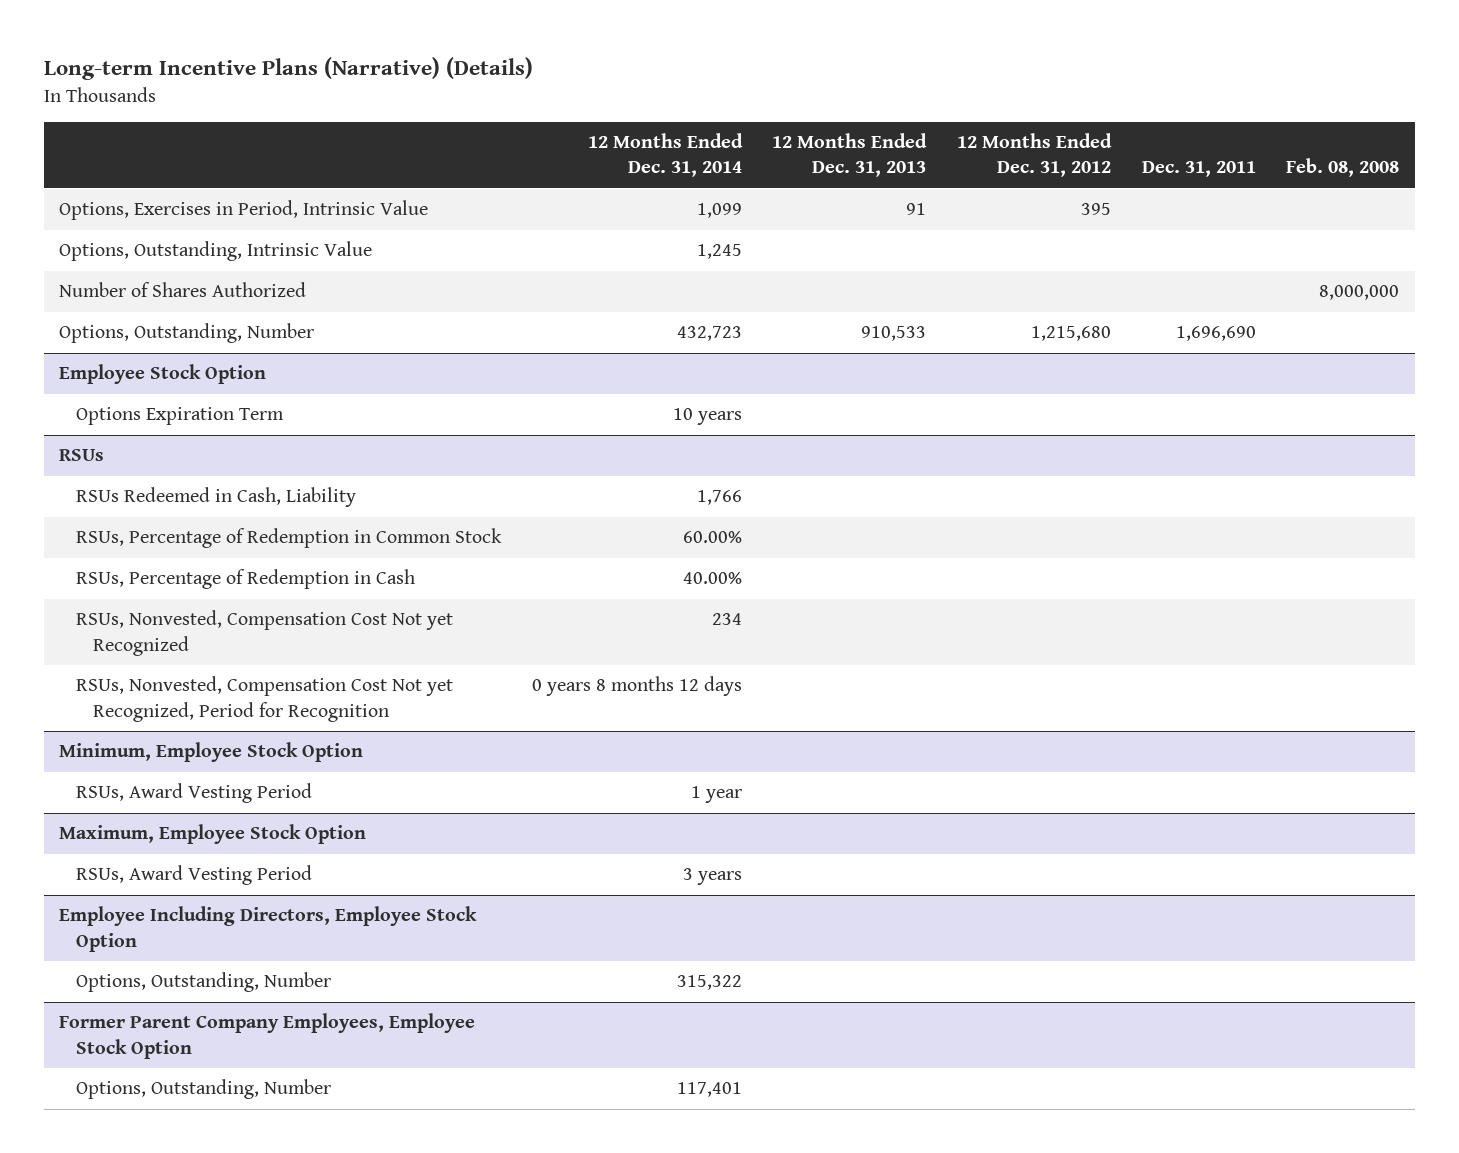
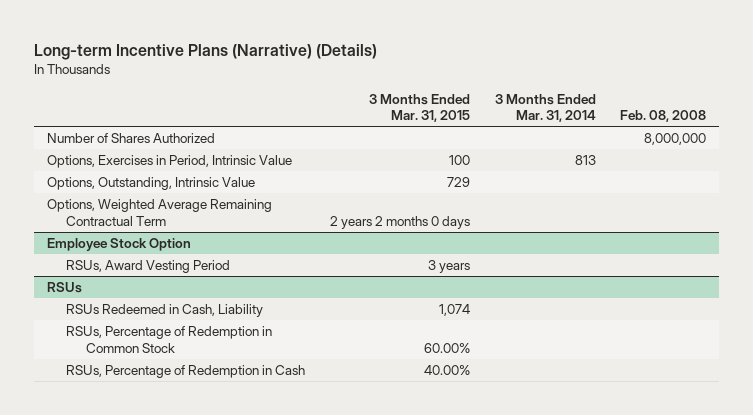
[587,132,743,178] 12 Months Ended Dec. 31, 2014 -> none
[772,132,928,178] 12 Months Ended Dec. 31, 2013 -> none
[957,132,1113,178] 12 Months Ended Dec. 31, 2012 -> none
[1141,161,1256,178] Dec. 31, 2011 -> none
none -> [369,93,471,123] 3 Months Ended Mar. 31, 2015
none -> [494,93,596,123] 3 Months Ended Mar. 31, 2014
[59,282,307,298] Number of Shares Authorized -> [46,133,215,144] Number of Shares Authorized
[59,323,315,344] Options, Outstanding, Number -> none
none -> [46,199,272,226] Options, Weighted Average Remaining Contractual Term
[76,407,285,426] Options Expiration Term -> none
none -> [66,260,231,274] RSUs, Award Vesting Period
[76,610,454,656] RSUs, Nonvested, Compensation Cost Not yet Recognized -> none
[76,676,454,722] RSUs, Nonvested, Compensation Cost Not yet Recognized, Period for Recognition -> none
[59,742,364,763] Minimum, Employee Stock Option -> none
[76,783,313,804] RSUs, Award Vesting Period -> none
[59,824,367,845] Maximum, Employee Stock Option -> none
[76,865,313,886] RSUs, Award Vesting Period -> none
[59,906,478,952] Employee Including Directors, Employee Stock Option -> none
[76,972,332,993] Options, Outstanding, Number -> none
[59,1013,476,1059] Former Parent Company Employees, Employee Stock Option -> none
[76,1079,332,1100] Options, Outstanding, Number -> none

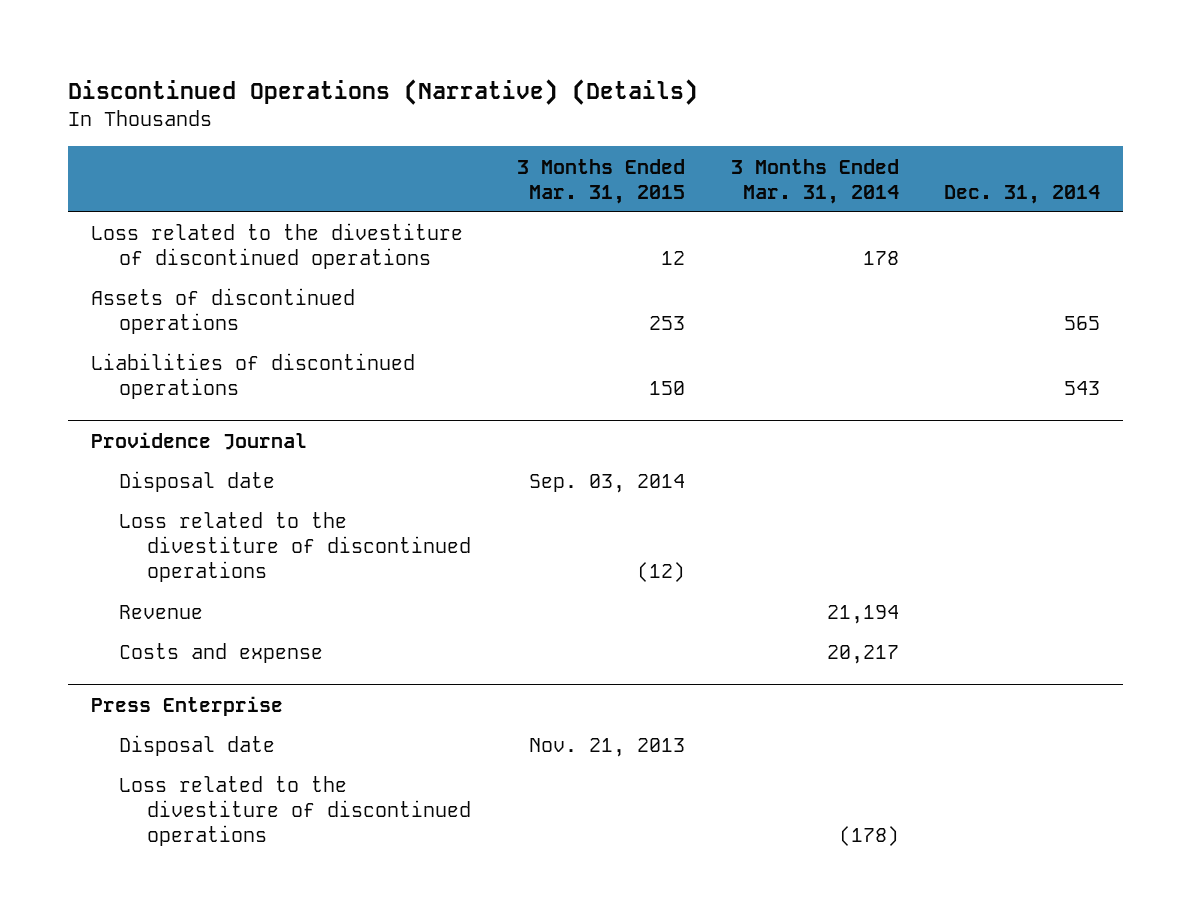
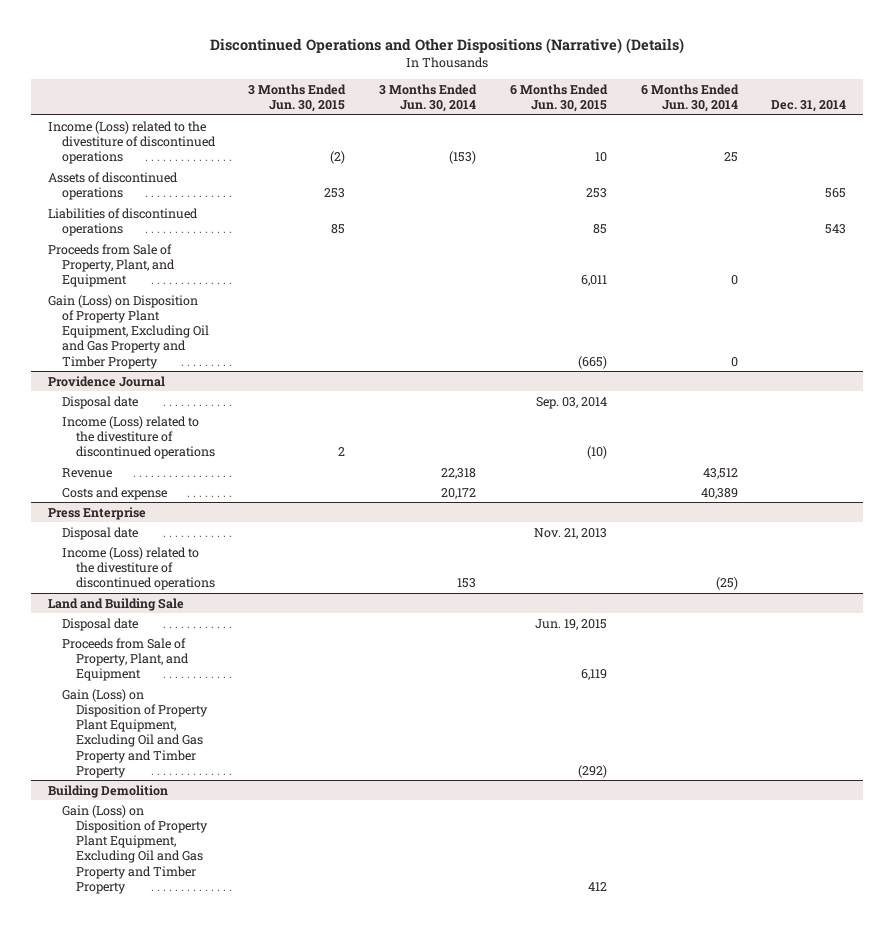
[68,79,699,106] Discontinued Operations (Narrative) (Details) -> [210,38,685,55] Discontinued Operations and Other Dispositions (Narrative) (Details)
[516,158,685,204] 3 Months Ended Mar. 31, 2015 -> none
[730,158,899,204] 3 Months Ended Mar. 31, 2014 -> none
none -> [248,83,347,113] 3 Months Ended Jun. 30, 2015
none -> [379,83,478,113] 3 Months Ended Jun. 30, 2014
none -> [509,83,608,113] 6 Months Ended Jun. 30, 2015
none -> [640,83,739,113] 6 Months Ended Jun. 30, 2014
[90,223,463,270] Loss related to the divestiture of discontinued operations -> [47,120,216,165] Income (Loss) related to the divestiture of discontinued operations
none -> [47,243,175,288] Proceeds from Sale of Property, Plant, and Equipment
none -> [47,294,209,369] Gain (Loss) on Disposition of Property Plant Equipment, Excluding Oil and Gas Property and Timber Property
[118,512,471,583] Loss related to the divestiture of discontinued operations -> [61,415,215,460] Income (Loss) related to the divestiture of discontinued operations
[118,776,471,847] Loss related to the divestiture of discontinued operations -> [61,546,215,591] Income (Loss) related to the divestiture of discontinued operations
none -> [47,597,184,611] Land and Building Sale
none -> [61,617,138,631] Disposal date
none -> [61,637,189,682] Proceeds from Sale of Property, Plant, and Equipment
none -> [61,688,208,778] Gain (Loss) on Disposition of Property Plant Equipment, Excluding Oil and Gas Property and Timber Property
none -> [47,784,168,798] Building Demolition
none -> [61,804,208,894] Gain (Loss) on Disposition of Property Plant Equipment, Excluding Oil and Gas Property and Timber Property

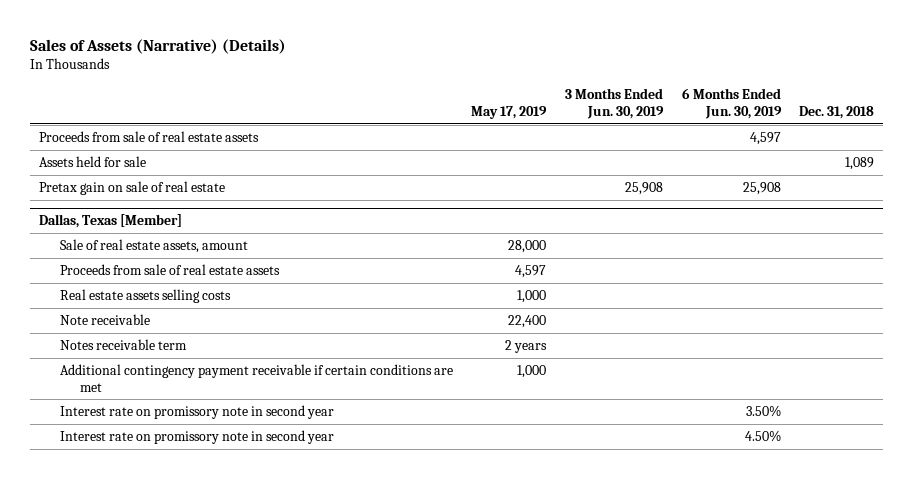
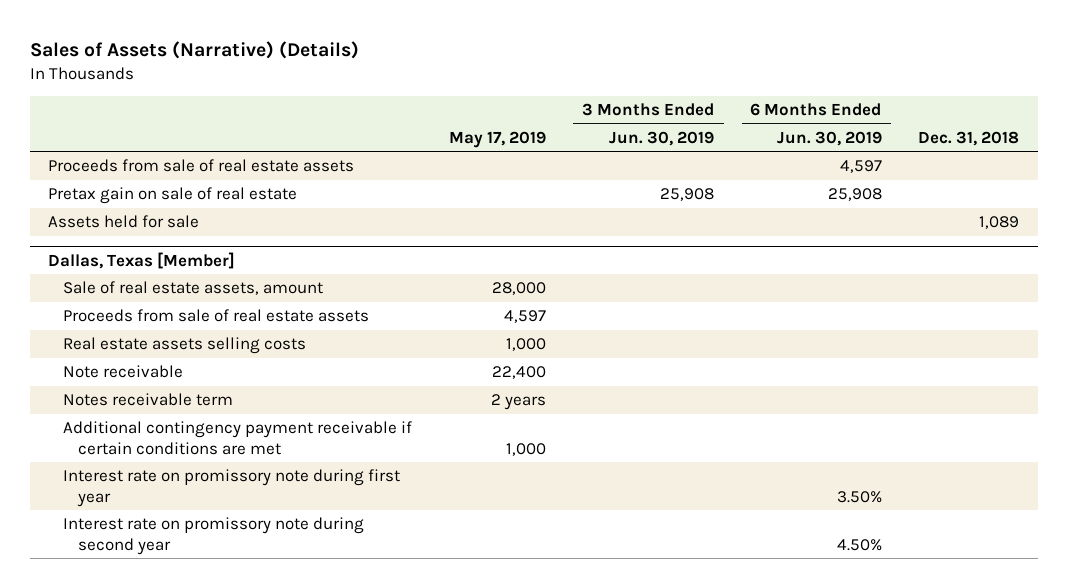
[39,155,147,167] Assets held for sale -> [48,215,200,229] Assets held for sale
[59,404,334,419] Interest rate on promissory note in second year -> [63,469,401,507] Interest rate on promissory note during first year
[59,429,334,444] Interest rate on promissory note in second year -> [63,517,365,555] Interest rate on promissory note during second year

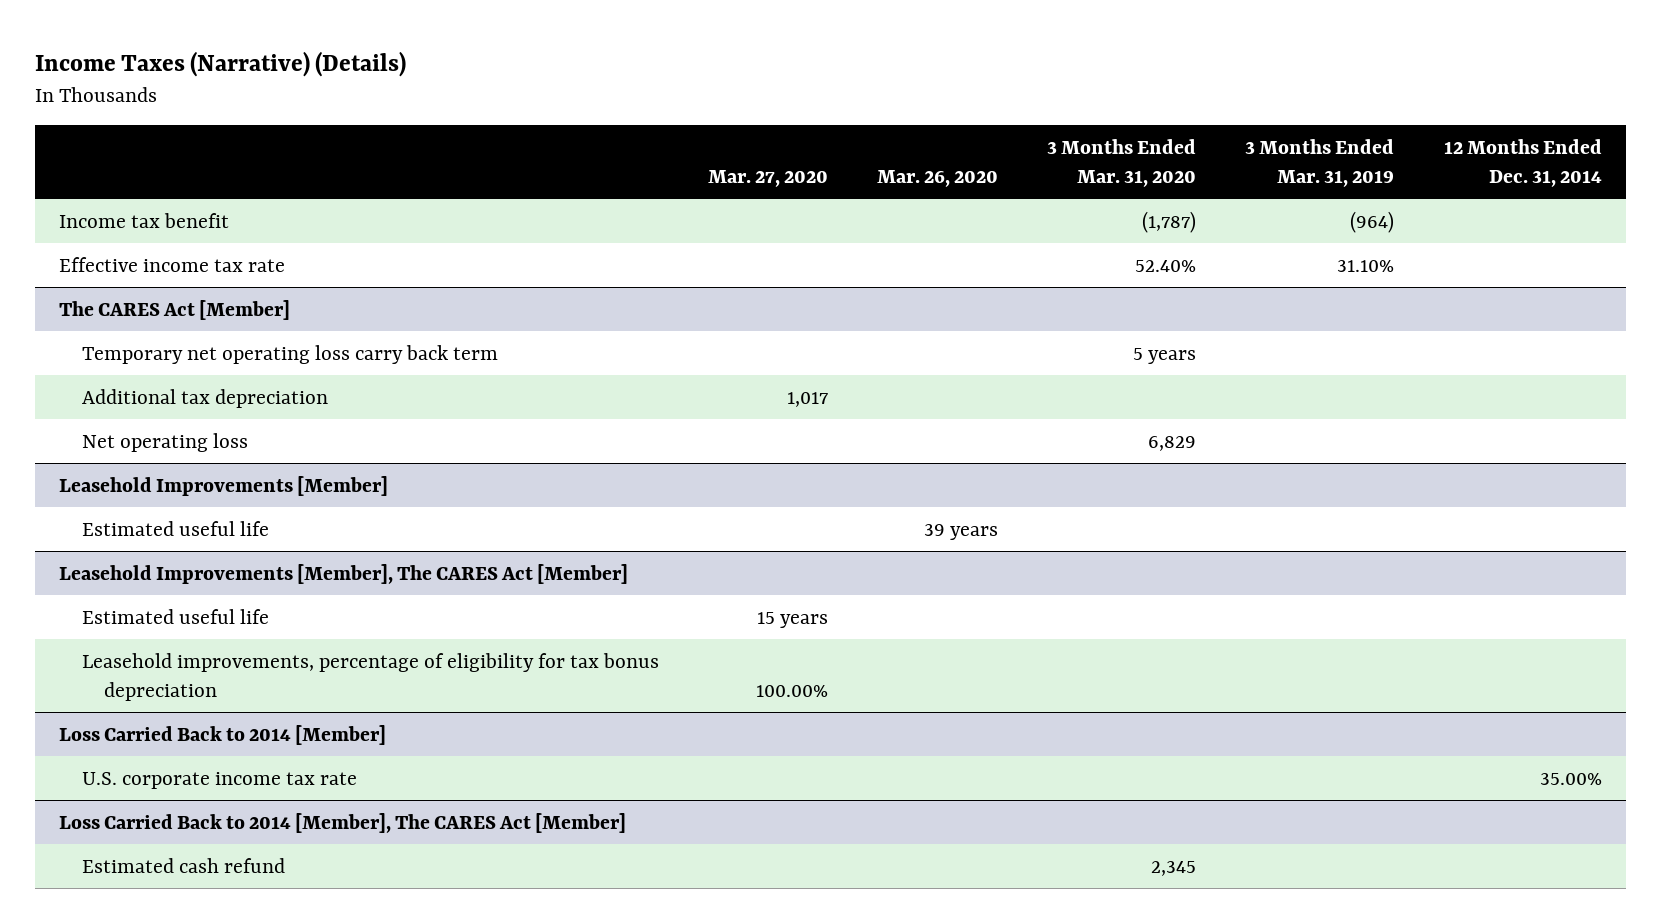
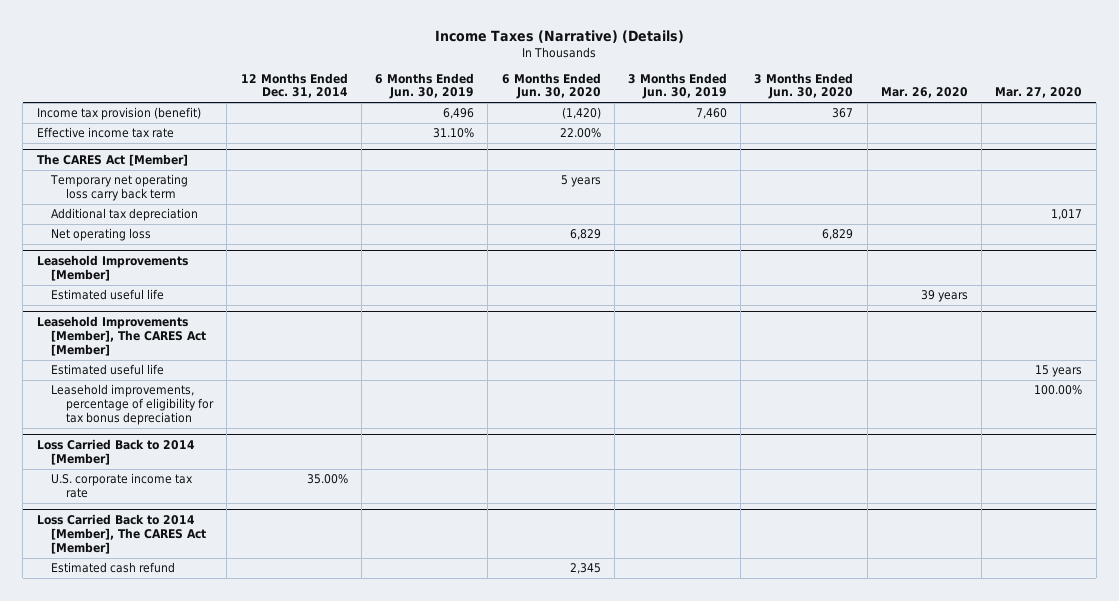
[1047,138,1197,187] 3 Months Ended Mar. 31, 2020 -> none
[1245,138,1395,187] 3 Months Ended Mar. 31, 2019 -> none
none -> [375,72,475,100] 6 Months Ended Jun. 30, 2019
none -> [501,72,601,100] 6 Months Ended Jun. 30, 2020
none -> [627,72,727,100] 3 Months Ended Jun. 30, 2019
none -> [754,72,854,100] 3 Months Ended Jun. 30, 2020
[59,212,230,228] Income tax benefit -> [36,107,201,121] Income tax provision (benefit)

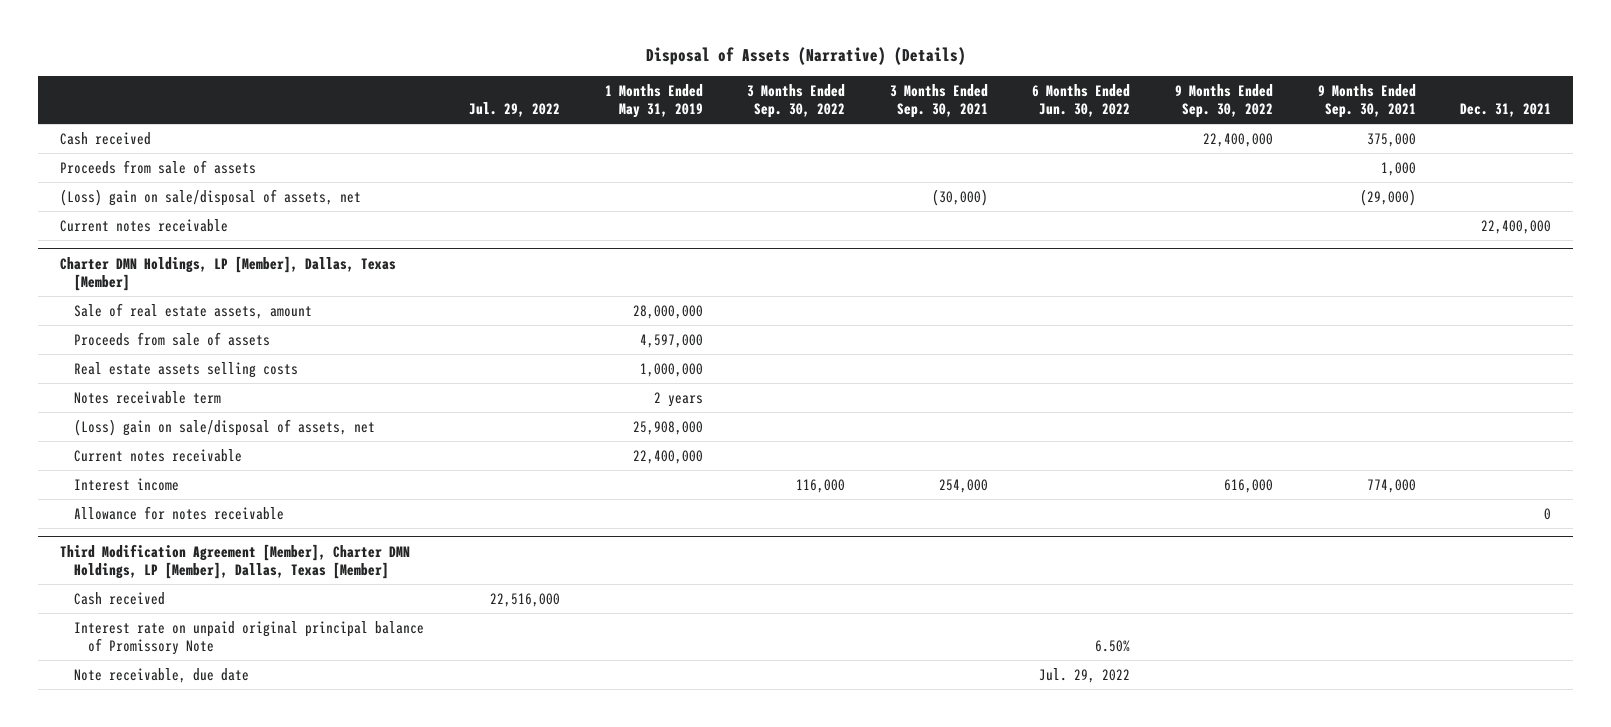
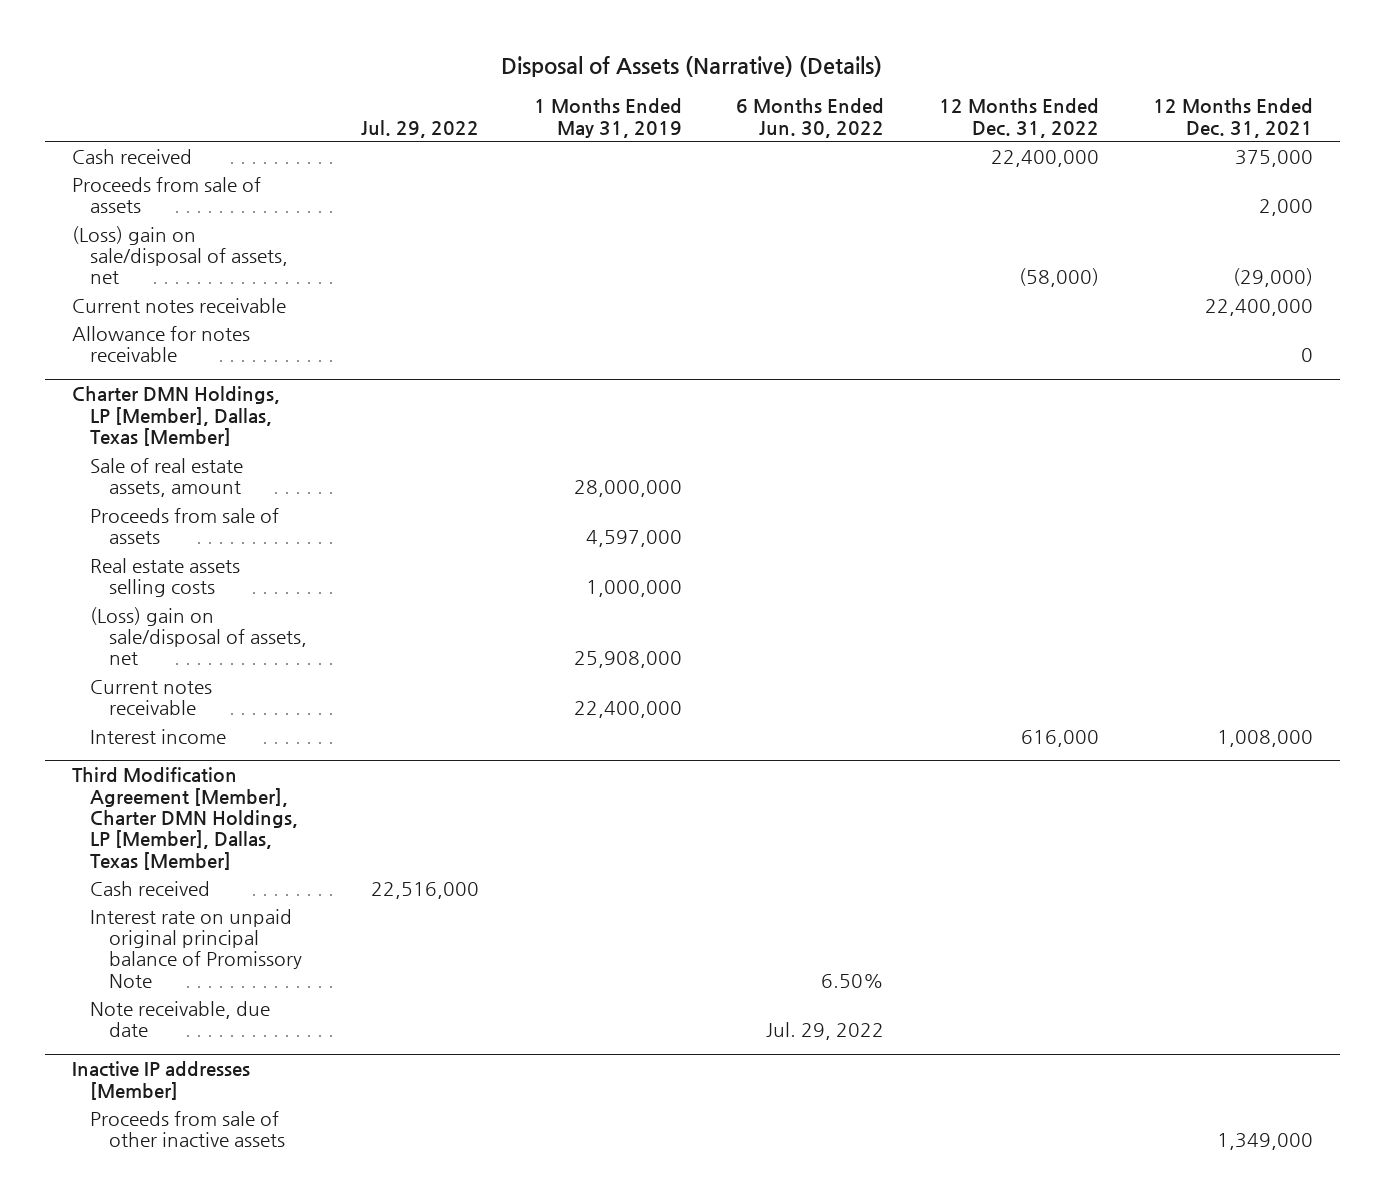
[747,83,846,118] 3 Months Ended Sep. 30, 2022 -> none
[889,83,988,118] 3 Months Ended Sep. 30, 2021 -> none
[1174,83,1273,118] 9 Months Ended Sep. 30, 2022 -> none
[1317,83,1416,118] 9 Months Ended Sep. 30, 2021 -> none
[1460,102,1552,117] Dec. 31, 2021 -> none
none -> [938,98,1099,138] 12 Months Ended Dec. 31, 2022
none -> [1153,98,1314,138] 12 Months Ended Dec. 31, 2021
none -> [71,325,250,362] Allowance for notes receivable
[74,390,222,404] Notes receivable term -> none
[74,505,285,520] Allowance for notes receivable -> none
none -> [71,1061,250,1100] Inactive IP addresses [Member]
none -> [90,1110,285,1147] Proceeds from sale of other inactive assets

